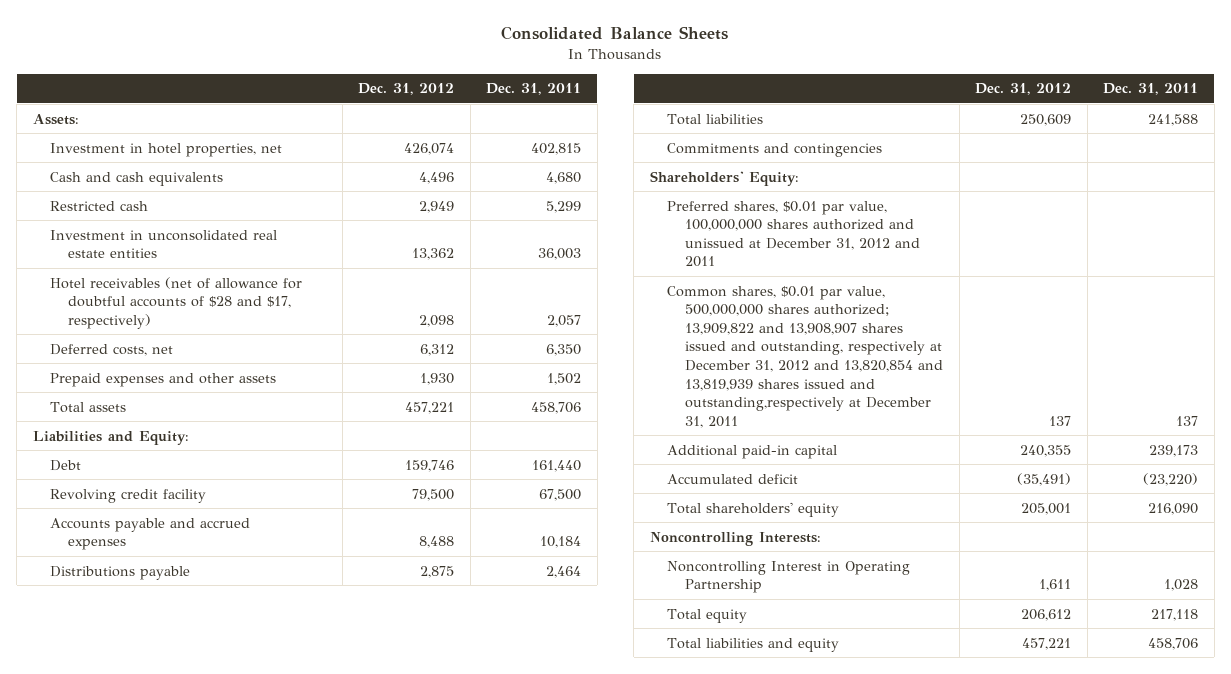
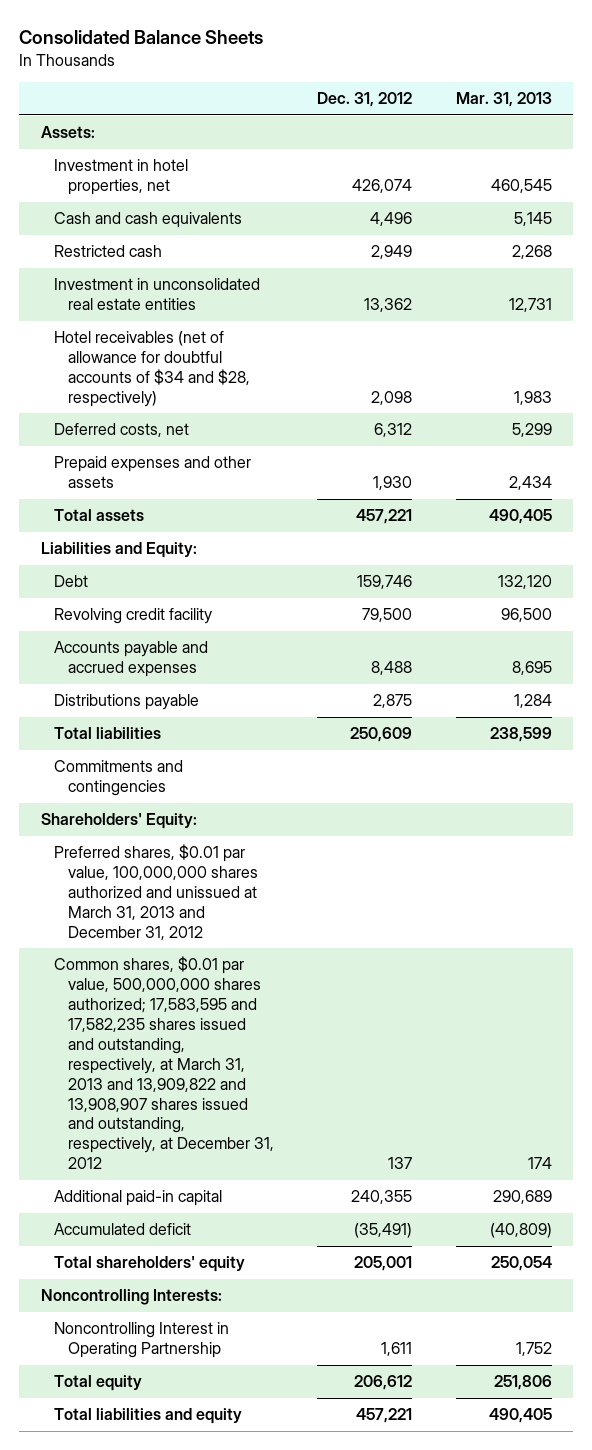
[486,83,582,96] Dec. 31, 2011 -> none
none -> [455,92,552,108] Mar. 31, 2013
[50,276,303,329] Hotel receivables (net of allowance for doubtful accounts of $28 and $17, respectively) -> [54,331,251,407] Hotel receivables (net of allowance for doubtful accounts of $34 and $28, respectively)
[667,200,921,268] Preferred shares, $0.01 par value, 100,000,000 shares authorized and unissued at December 31, 2012 and 2011 -> [54,844,259,940] Preferred shares, $0.01 par value, 100,000,000 shares authorized and unissued at March 31, 2013 and December 31, 2012
[667,285,944,429] Common shares, $0.01 par value, 500,000,000 shares authorized; 13,909,822 and 13,908,907 shares issued and outstanding, respectively at December 31, 2012 and 13,820,854 and 13,819,939 shares issued and outstanding,respectively at December 31, 2011 -> [54,956,275,1170] Common shares, $0.01 par value, 500,000,000 shares authorized; 17,583,595 and 17,582,235 shares issued and outstanding, respectively, at March 31, 2013 and 13,909,822 and 13,908,907 shares issued and outstanding, respectively, at December 31, 2012

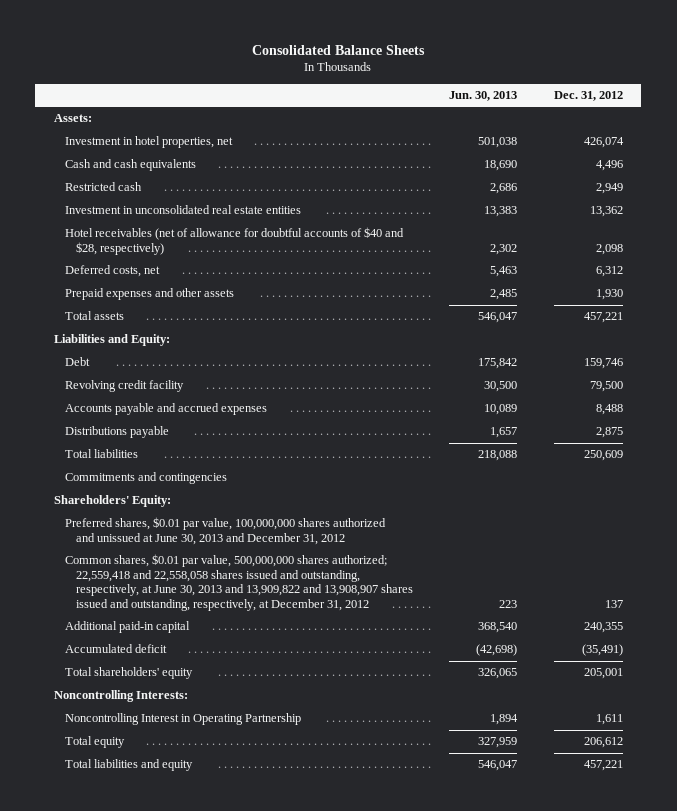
[455,92,552,108] Mar. 31, 2013 -> none
none -> [449,90,518,101] Jun. 30, 2013
[54,331,251,407] Hotel receivables (net of allowance for doubtful accounts of $34 and $28, respectively) -> [64,227,404,255] Hotel receivables (net of allowance for doubtful accounts of $40 and $28, respectively)
[54,844,259,940] Preferred shares, $0.01 par value, 100,000,000 shares authorized and unissued at March 31, 2013 and December 31, 2012 -> [64,517,386,545] Preferred shares, $0.01 par value, 100,000,000 shares authorized and unissued at June 30, 2013 and December 31, 2012
[54,956,275,1170] Common shares, $0.01 par value, 500,000,000 shares authorized; 17,583,595 and 17,582,235 shares issued and outstanding, respectively, at March 31, 2013 and 13,909,822 and 13,908,907 shares issued and outstanding, respectively, at December 31, 2012 -> [64,554,413,611] Common shares, $0.01 par value, 500,000,000 shares authorized; 22,559,418 and 22,558,058 shares issued and outstanding, respectively, at June 30, 2013 and 13,909,822 and 13,908,907 shares issued and outstanding, respectively, at December 31, 2012

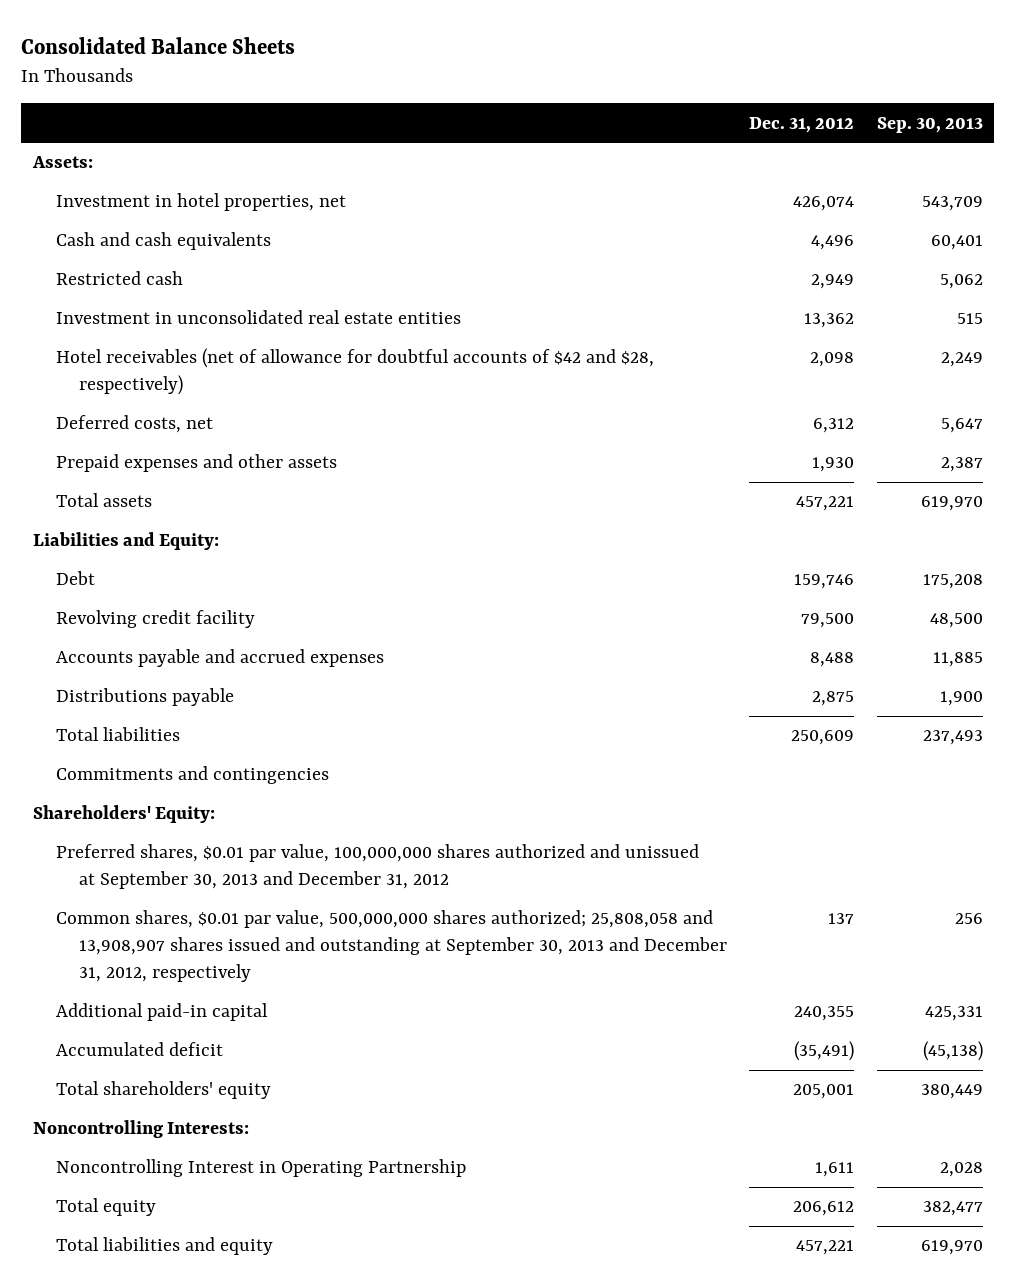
[449,90,518,101] Jun. 30, 2013 -> none
none -> [876,116,983,133] Sep. 30, 2013
[64,227,404,255] Hotel receivables (net of allowance for doubtful accounts of $40 and $28, respectively) -> [55,348,654,396] Hotel receivables (net of allowance for doubtful accounts of $42 and $28, respectively)
[64,517,386,545] Preferred shares, $0.01 par value, 100,000,000 shares authorized and unissued at June 30, 2013 and December 31, 2012 -> [55,844,699,890] Preferred shares, $0.01 par value, 100,000,000 shares authorized and unissued at September 30, 2013 and December 31, 2012
[64,554,413,611] Common shares, $0.01 par value, 500,000,000 shares authorized; 22,559,418 and 22,558,058 shares issued and outstanding, respectively, at June 30, 2013 and 13,909,822 and 13,908,907 shares issued and outstanding, respectively, at December 31, 2012 -> [55,910,727,983] Common shares, $0.01 par value, 500,000,000 shares authorized; 25,808,058 and 13,908,907 shares issued and outstanding at September 30, 2013 and December 31, 2012, respectively

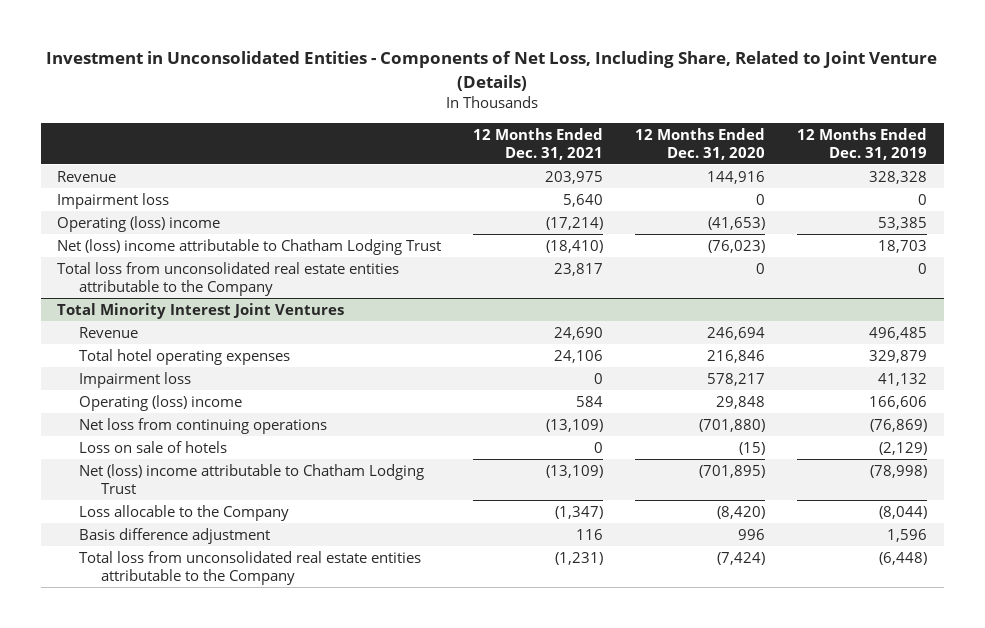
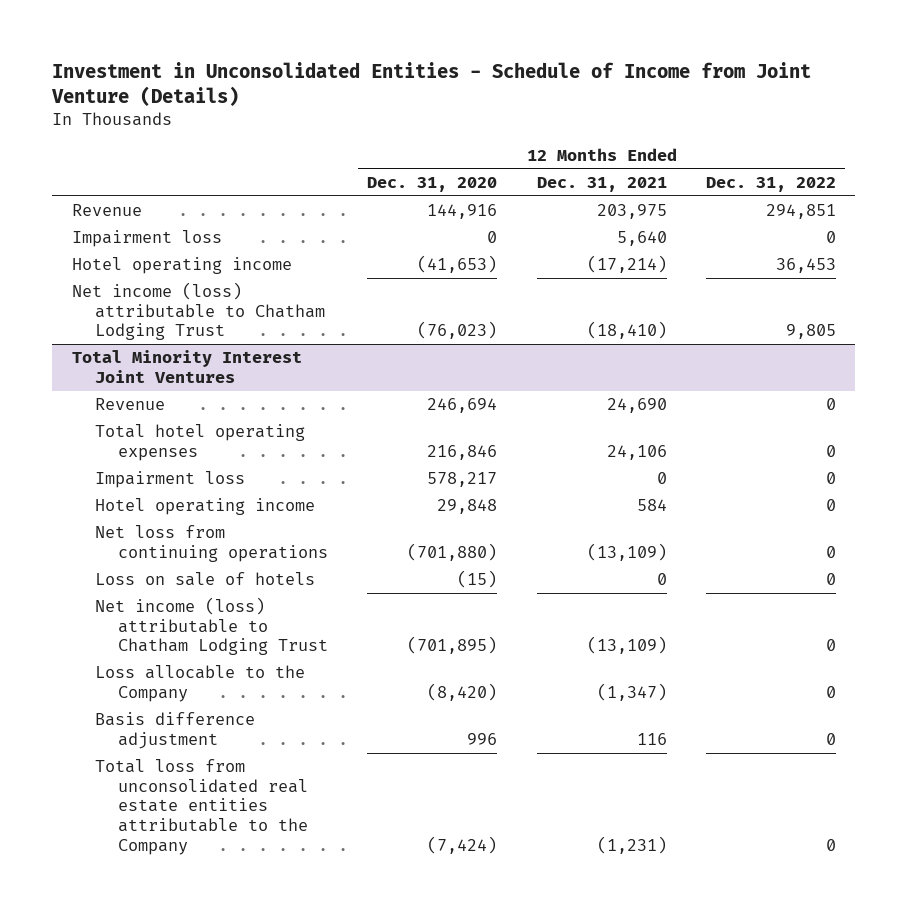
[46,51,938,91] Investment in Unconsolidated Entities - Components of Net Loss, Including Share, Related to Joint Venture (Details) -> [51,61,812,107] Investment in Unconsolidated Entities - Schedule of Income from Joint Venture (Details)
[797,127,928,160] 12 Months Ended Dec. 31, 2019 -> none
none -> [705,176,836,192] Dec. 31, 2022
[57,261,400,296] Total loss from unconsolidated real estate entities attributable to the Company -> none
[57,215,221,232] Operating (loss) income -> [71,257,292,275] Hotel operating income
[57,238,442,255] Net (loss) income attributable to Chatham Lodging Trust -> [71,282,326,341] Net income (loss) attributable to Chatham Lodging Trust
[79,394,243,411] Operating (loss) income -> [95,498,316,516] Hotel operating income
[79,463,425,494] Net (loss) income attributable to Chatham Lodging Trust -> [95,597,329,656] Net income (loss) attributable to Chatham Lodging Trust

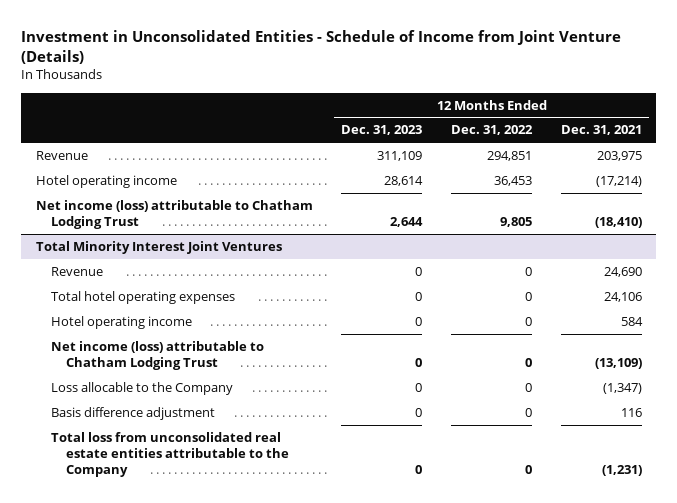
[367,176,498,192] Dec. 31, 2020 -> none
none -> [341,125,423,136] Dec. 31, 2023
[71,230,222,248] Impairment loss -> none
[95,471,246,489] Impairment loss -> none
[95,525,329,562] Net loss from continuing operations -> none
[95,572,316,587] Loss on sale of hotels -> none

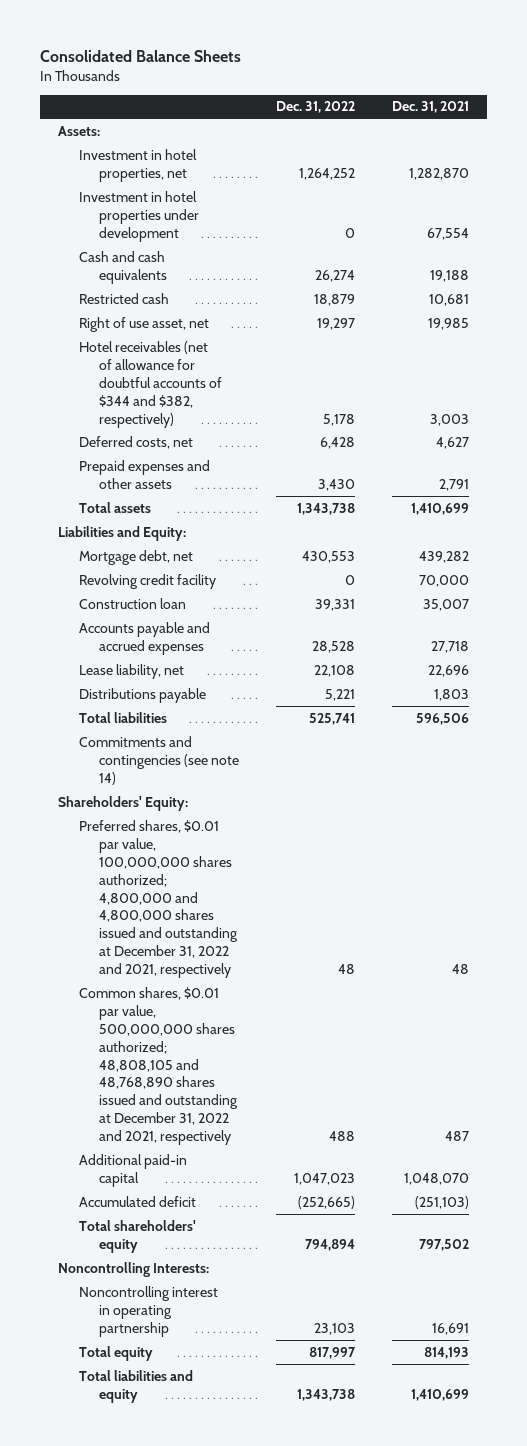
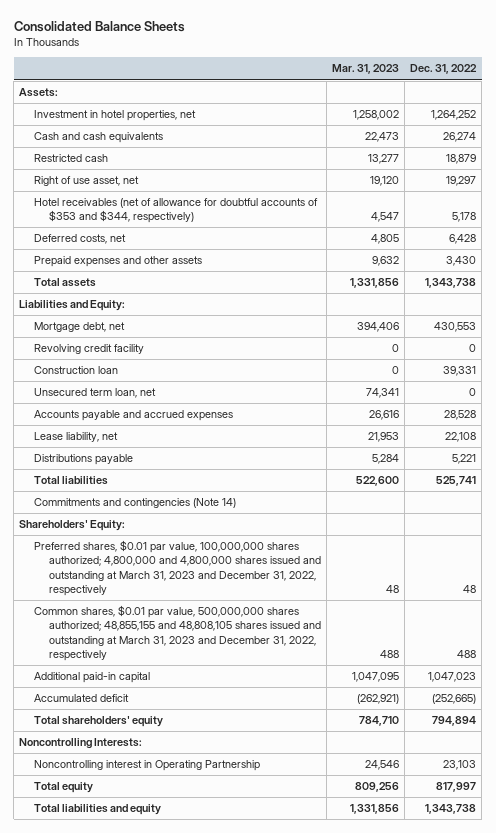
[391,101,469,114] Dec. 31, 2021 -> none
none -> [332,64,400,75] Mar. 31, 2023
[78,190,200,242] Investment in hotel properties under development -> none
[78,340,223,428] Hotel receivables (net of allowance for doubtful accounts of $344 and $382, respectively) -> [34,198,319,224] Hotel receivables (net of allowance for doubtful accounts of $353 and $344, respectively)
none -> [34,388,157,399] Unsecured term loan, net
[78,735,240,785] Commitments and contingencies (see note 14) -> [34,498,237,509] Commitments and contingencies (Note 14)
[78,819,239,979] Preferred shares, $0.01 par value, 100,000,000 shares authorized; 4,800,000 and 4,800,000 shares issued and outstanding at December 31, 2022 and 2021, respectively -> [34,540,322,596] Preferred shares, $0.01 par value, 100,000,000 shares authorized; 4,800,000 and 4,800,000 shares issued and outstanding at March 31, 2023 and December 31, 2022, respectively
[78,986,239,1146] Common shares, $0.01 par value, 500,000,000 shares authorized; 48,808,105 and 48,768,890 shares issued and outstanding at December 31, 2022 and 2021, respectively -> [34,605,322,661] Common shares, $0.01 par value, 500,000,000 shares authorized; 48,855,155 and 48,808,105 shares issued and outstanding at March 31, 2023 and December 31, 2022, respectively
[78,1285,218,1337] Noncontrolling interest in operating partnership -> [34,760,261,772] Noncontrolling interest in Operating Partnership

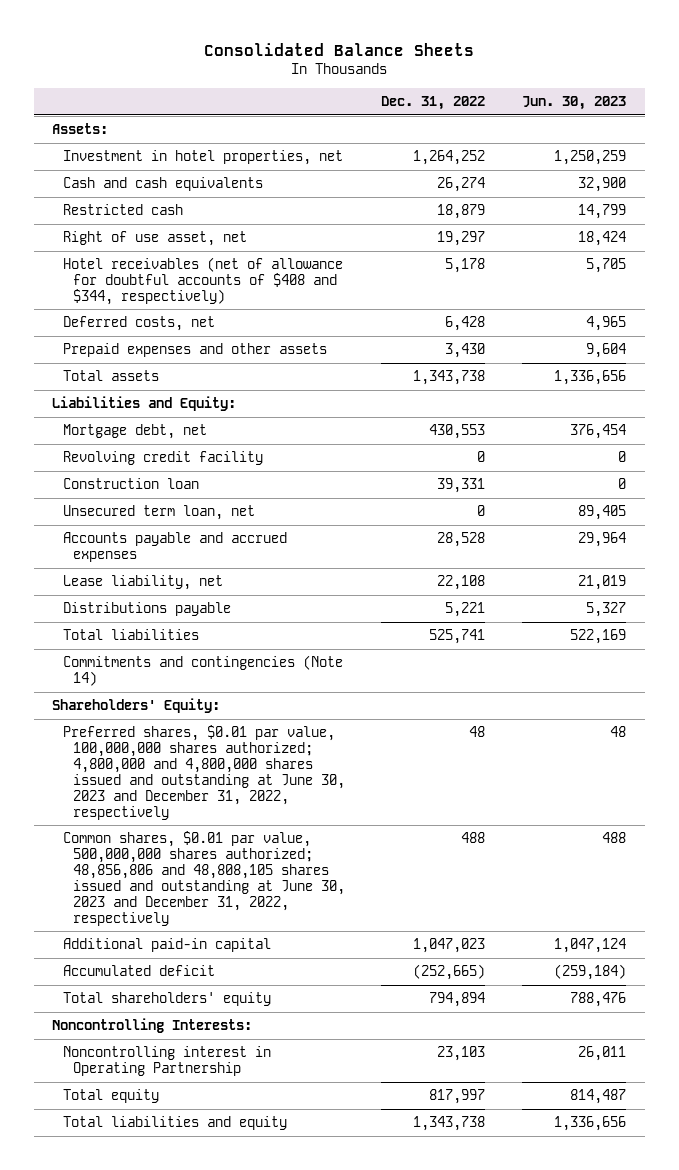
[332,64,400,75] Mar. 31, 2023 -> none
none -> [522,96,627,111] Jun. 30, 2023
[34,198,319,224] Hotel receivables (net of allowance for doubtful accounts of $353 and $344, respectively) -> [62,257,343,306] Hotel receivables (net of allowance for doubtful accounts of $408 and $344, respectively)
[34,540,322,596] Preferred shares, $0.01 par value, 100,000,000 shares authorized; 4,800,000 and 4,800,000 shares issued and outstanding at March 31, 2023 and December 31, 2022, respectively -> [62,725,345,820] Preferred shares, $0.01 par value, 100,000,000 shares authorized; 4,800,000 and 4,800,000 shares issued and outstanding at June 30, 2023 and December 31, 2022, respectively
[34,605,322,661] Common shares, $0.01 par value, 500,000,000 shares authorized; 48,855,155 and 48,808,105 shares issued and outstanding at March 31, 2023 and December 31, 2022, respectively -> [62,831,345,926] Common shares, $0.01 par value, 500,000,000 shares authorized; 48,856,806 and 48,808,105 shares issued and outstanding at June 30, 2023 and December 31, 2022, respectively

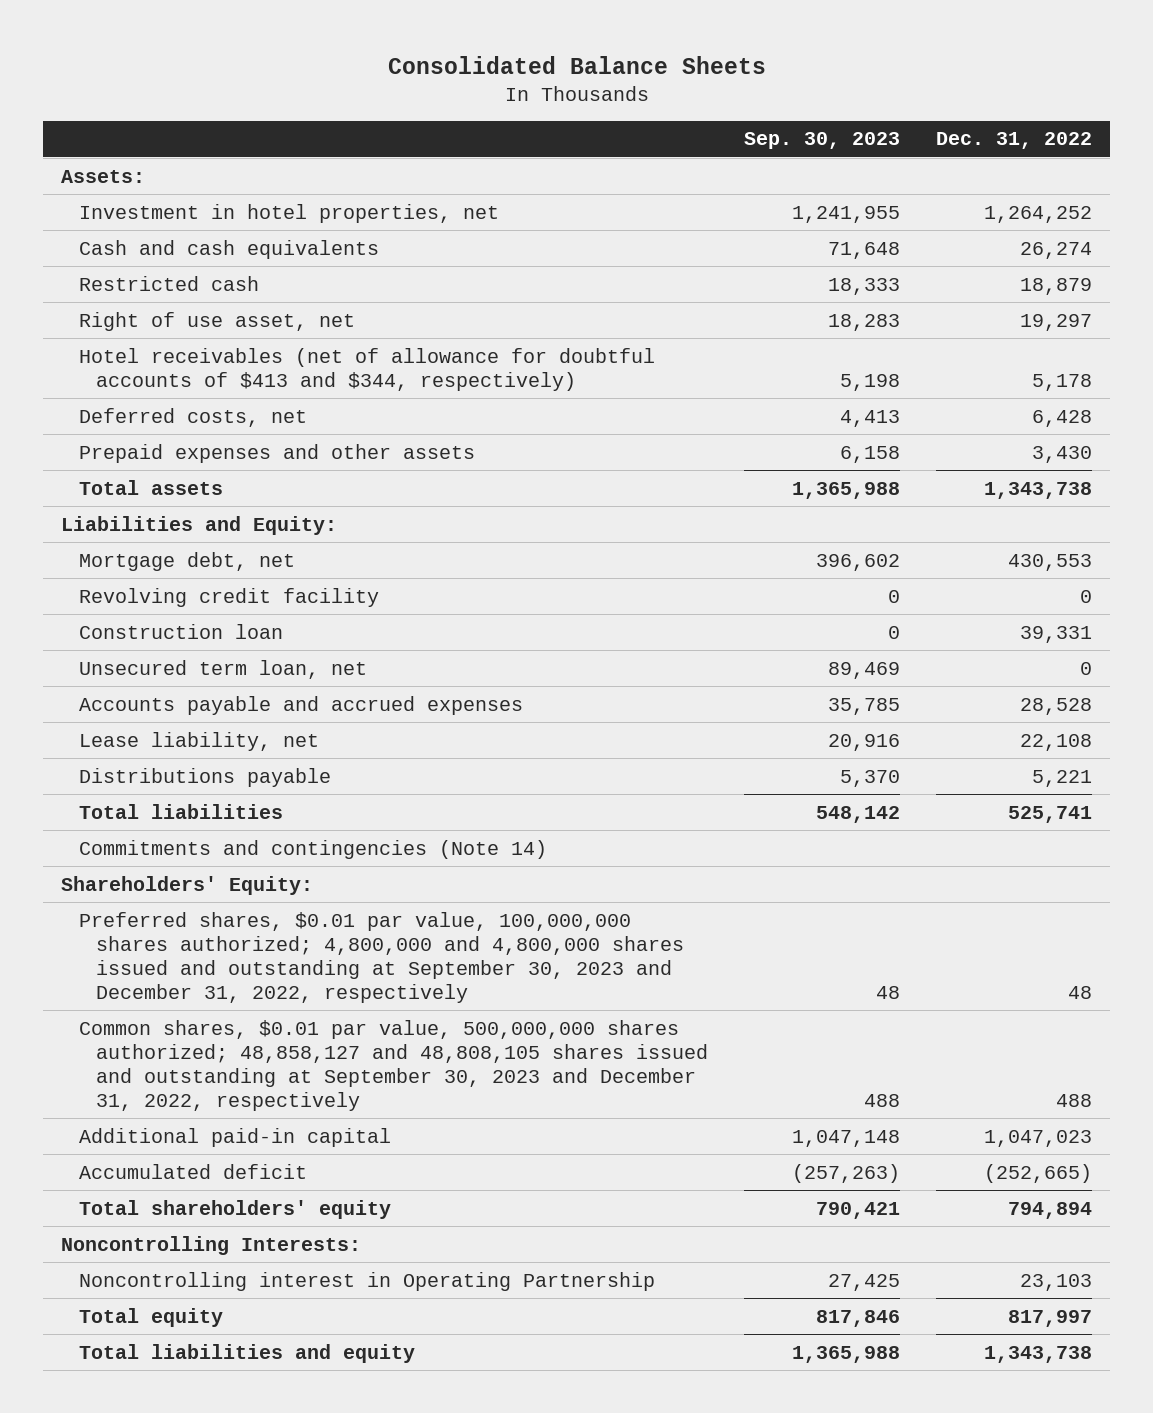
[522,96,627,111] Jun. 30, 2023 -> none
none -> [744,132,901,150] Sep. 30, 2023
[62,257,343,306] Hotel receivables (net of allowance for doubtful accounts of $408 and $344, respectively) -> [78,347,655,391] Hotel receivables (net of allowance for doubtful accounts of $413 and $344, respectively)
[62,725,345,820] Preferred shares, $0.01 par value, 100,000,000 shares authorized; 4,800,000 and 4,800,000 shares issued and outstanding at June 30, 2023 and December 31, 2022, respectively -> [78,911,685,1003] Preferred shares, $0.01 par value, 100,000,000 shares authorized; 4,800,000 and 4,800,000 shares issued and outstanding at September 30, 2023 and December 31, 2022, respectively
[62,831,345,926] Common shares, $0.01 par value, 500,000,000 shares authorized; 48,856,806 and 48,808,105 shares issued and outstanding at June 30, 2023 and December 31, 2022, respectively -> [78,1019,709,1111] Common shares, $0.01 par value, 500,000,000 shares authorized; 48,858,127 and 48,808,105 shares issued and outstanding at September 30, 2023 and December 31, 2022, respectively

